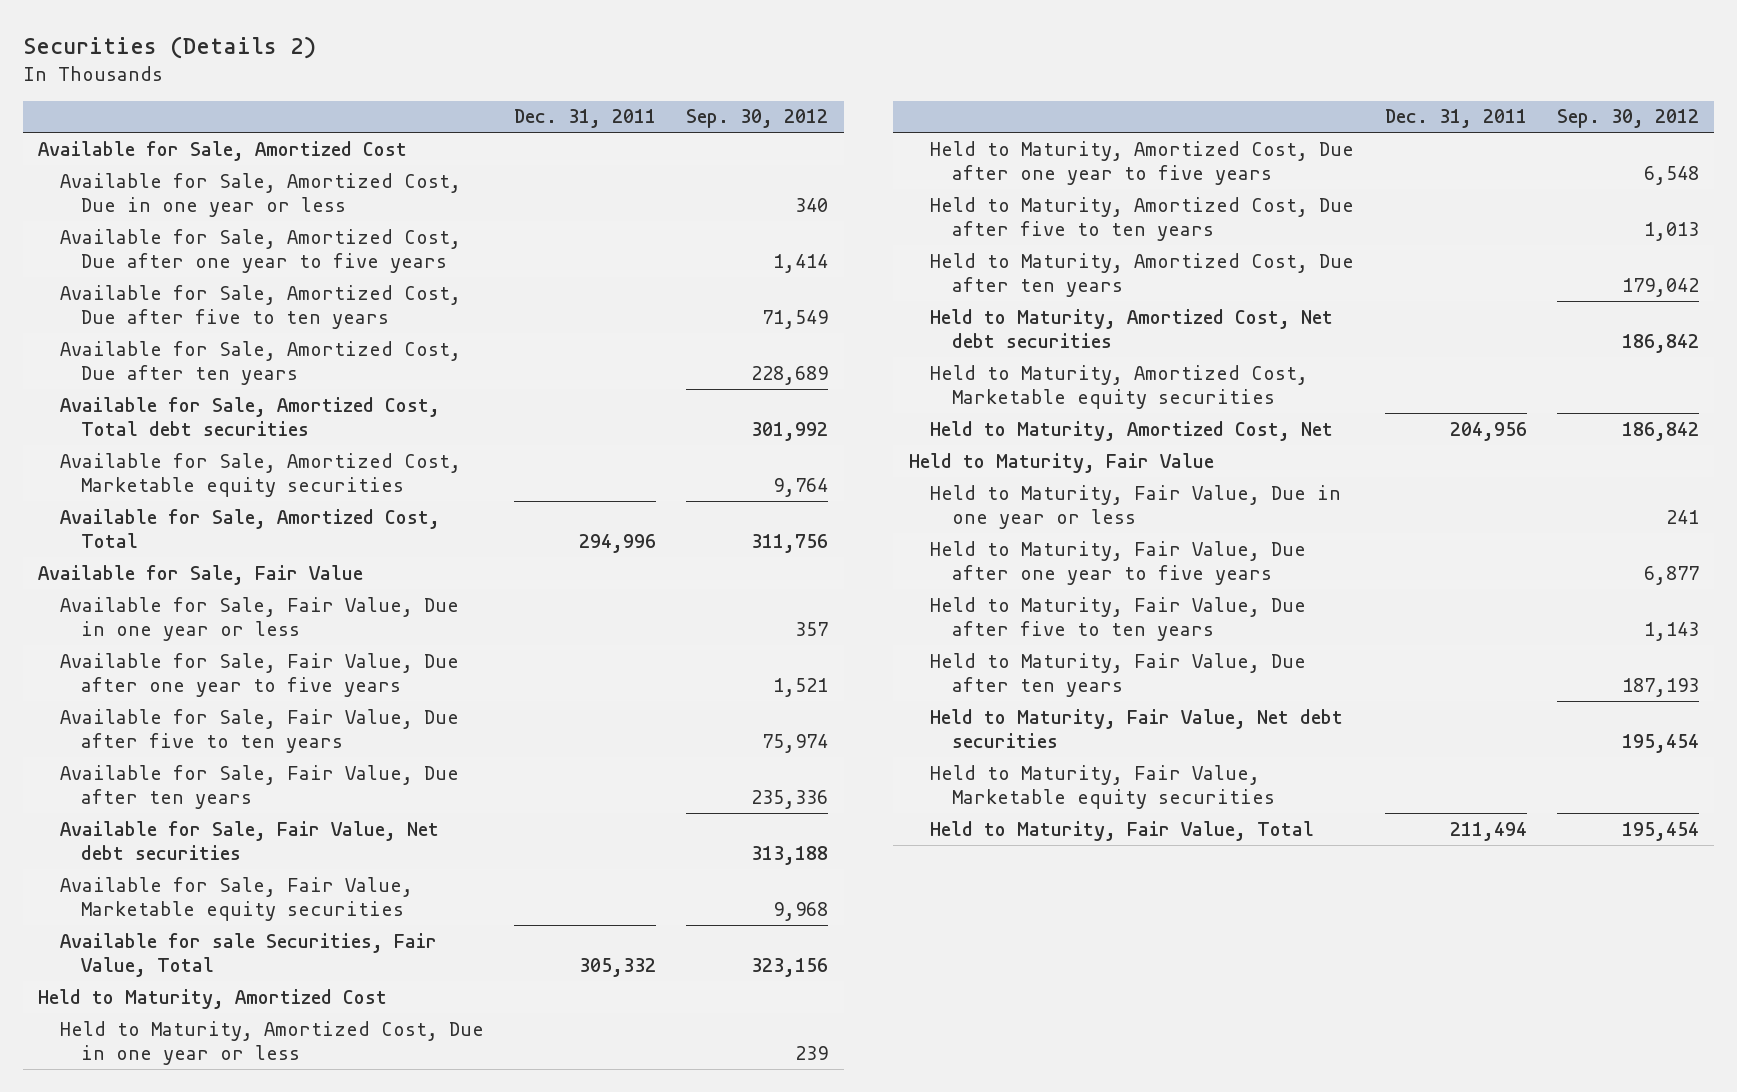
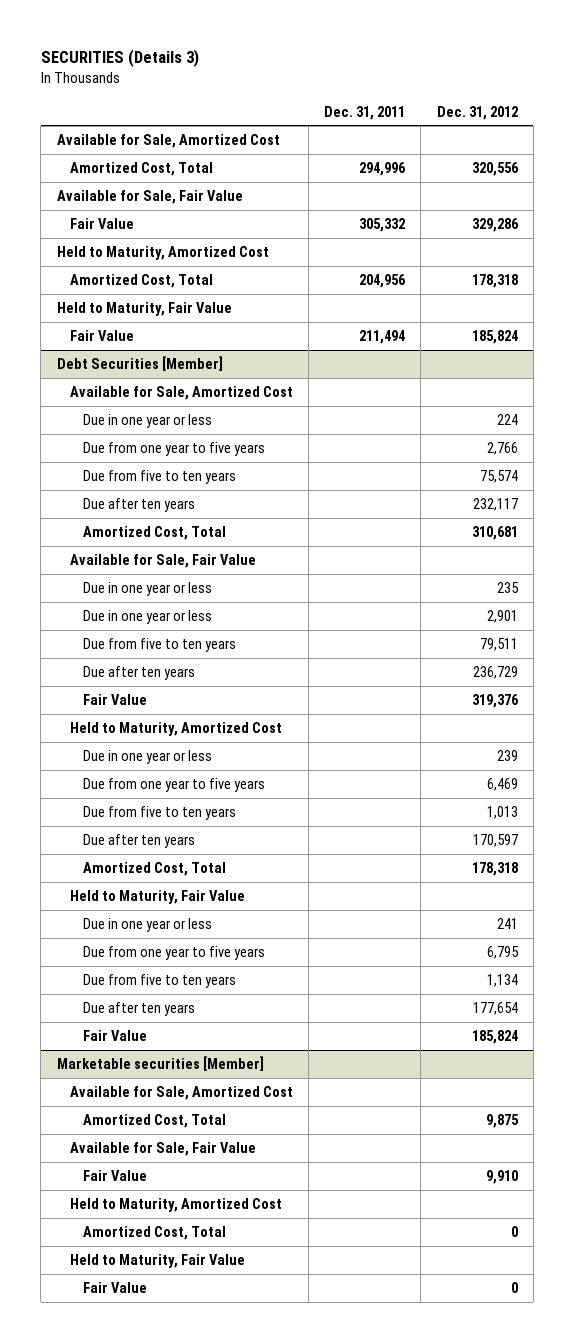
[23,35,317,59] Securities (Details 2) -> [40,49,199,68] SECURITIES (Details 3)
[686,109,829,129] Sep. 30, 2012 -> none
none -> [436,105,518,120] Dec. 31, 2012
[59,172,461,218] Available for Sale, Amortized Cost, Due in one year or less -> none
[59,228,461,274] Available for Sale, Amortized Cost, Due after one year to five years -> none
[59,284,461,330] Available for Sale, Amortized Cost, Due after five to ten years -> none
[59,340,461,386] Available for Sale, Amortized Cost, Due after ten years -> none
[59,396,440,437] Available for Sale, Amortized Cost, Total debt securities -> none
[59,452,461,498] Available for Sale, Amortized Cost, Marketable equity securities -> none
[59,508,440,549] Available for Sale, Amortized Cost, Total -> [69,161,213,176] Amortized Cost, Total
[59,596,459,642] Available for Sale, Fair Value, Due in one year or less -> none
[59,652,459,698] Available for Sale, Fair Value, Due after one year to five years -> none
[59,708,459,754] Available for Sale, Fair Value, Due after five to ten years -> none
[59,764,459,810] Available for Sale, Fair Value, Due after ten years -> none
[59,820,439,861] Available for Sale, Fair Value, Net debt securities -> none
[59,876,413,922] Available for Sale, Fair Value, Marketable equity securities -> none
[59,932,437,978] Available for sale Securities, Fair Value, Total -> [69,217,134,229] Fair Value
[59,1020,484,1066] Held to Maturity, Amortized Cost, Due in one year or less -> none
[930,140,1355,186] Held to Maturity, Amortized Cost, Due after one year to five years -> none
[930,196,1355,242] Held to Maturity, Amortized Cost, Due after five to ten years -> none
[930,252,1355,298] Held to Maturity, Amortized Cost, Due after ten years -> none
[930,308,1334,349] Held to Maturity, Amortized Cost, Net debt securities -> none
[930,364,1309,410] Held to Maturity, Amortized Cost, Marketable equity securities -> none
[930,420,1334,441] Held to Maturity, Amortized Cost, Net -> [69,273,213,288] Amortized Cost, Total
[930,484,1342,530] Held to Maturity, Fair Value, Due in one year or less -> none
[930,540,1307,586] Held to Maturity, Fair Value, Due after one year to five years -> none
[930,596,1307,642] Held to Maturity, Fair Value, Due after five to ten years -> none
[930,652,1307,698] Held to Maturity, Fair Value, Due after ten years -> none
[930,708,1344,749] Held to Maturity, Fair Value, Net debt securities -> none
[930,764,1275,810] Held to Maturity, Fair Value, Marketable equity securities -> none
[930,820,1315,841] Held to Maturity, Fair Value, Total -> [69,329,134,341] Fair Value
none -> [56,355,223,371] Debt Securities [Member]
none -> [69,385,293,400] Available for Sale, Amortized Cost
none -> [82,413,212,428] Due in one year or less
none -> [82,441,265,456] Due from one year to five years
none -> [82,469,236,484] Due from five to ten years
none -> [82,497,195,512] Due after ten years
none -> [82,525,226,540] Amortized Cost, Total
none -> [69,553,256,568] Available for Sale, Fair Value
none -> [82,581,212,596] Due in one year or less
none -> [82,609,212,624] Due in one year or less
none -> [82,637,236,652] Due from five to ten years
none -> [82,665,195,680] Due after ten years
none -> [82,693,147,705] Fair Value
none -> [69,721,282,736] Held to Maturity, Amortized Cost
none -> [82,749,212,764] Due in one year or less
none -> [82,777,265,792] Due from one year to five years
none -> [82,805,236,820] Due from five to ten years
none -> [82,833,195,848] Due after ten years
none -> [82,861,226,876] Amortized Cost, Total
none -> [69,889,245,904] Held to Maturity, Fair Value
none -> [82,917,212,932] Due in one year or less
none -> [82,945,265,960] Due from one year to five years
none -> [82,973,236,988] Due from five to ten years
none -> [82,1001,195,1016] Due after ten years
none -> [82,1029,147,1041] Fair Value
none -> [56,1055,264,1071] Marketable securities [Member]
none -> [69,1085,293,1100] Available for Sale, Amortized Cost
none -> [82,1113,226,1128] Amortized Cost, Total
none -> [69,1141,256,1156] Available for Sale, Fair Value
none -> [82,1169,147,1181] Fair Value
none -> [69,1197,282,1212] Held to Maturity, Amortized Cost
none -> [82,1225,226,1240] Amortized Cost, Total
none -> [69,1253,245,1268] Held to Maturity, Fair Value
none -> [82,1281,147,1293] Fair Value

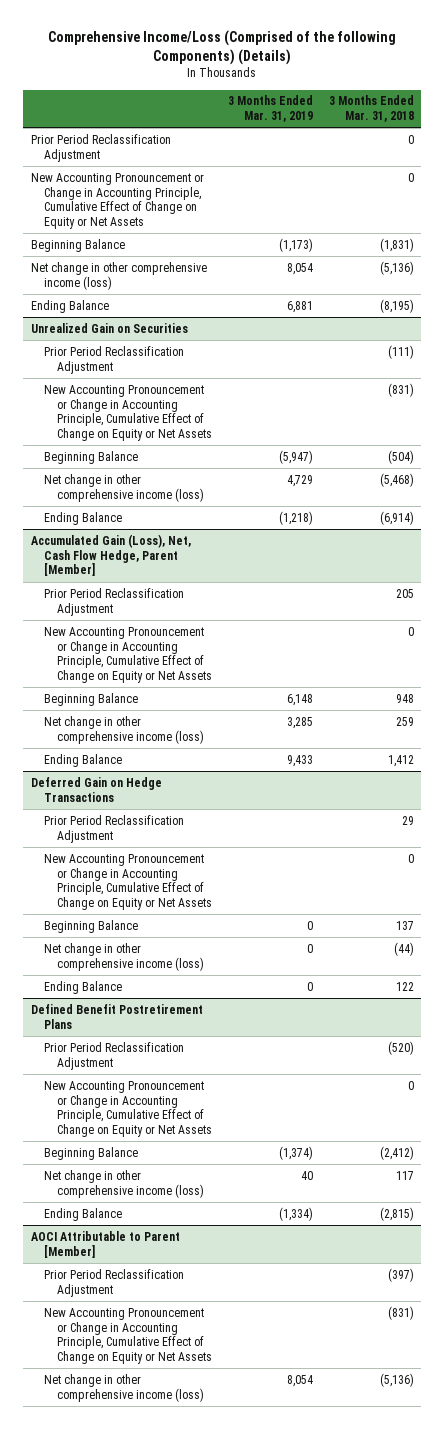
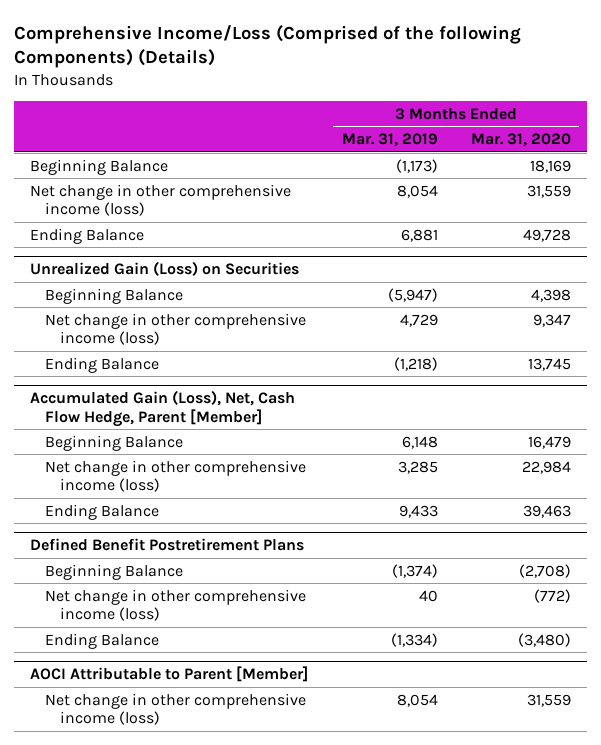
[328,95,414,123] 3 Months Ended Mar. 31, 2018 -> none
none -> [470,133,571,148] Mar. 31, 2020
[31,133,172,162] Prior Period Reclassification Adjustment -> none
[31,172,205,230] New Accounting Pronouncement or Change in Accounting Principle, Cumulative Effect of Change on Equity or Net Assets -> none
[44,345,185,374] Prior Period Reclassification Adjustment -> none
[44,384,212,442] New Accounting Pronouncement or Change in Accounting Principle, Cumulative Effect of Change on Equity or Net Assets -> none
[31,322,189,333] Unrealized Gain on Securities -> [30,261,300,277] Unrealized Gain (Loss) on Securities
[44,587,185,616] Prior Period Reclassification Adjustment -> none
[44,626,212,684] New Accounting Pronouncement or Change in Accounting Principle, Cumulative Effect of Change on Equity or Net Assets -> none
[31,776,163,802] Deferred Gain on Hedge Transactions -> none
[44,814,185,843] Prior Period Reclassification Adjustment -> none
[44,853,212,911] New Accounting Pronouncement or Change in Accounting Principle, Cumulative Effect of Change on Equity or Net Assets -> none
[44,919,139,933] Beginning Balance -> none
[44,942,204,971] Net change in other comprehensive income (loss) -> none
[44,980,123,994] Ending Balance -> none
[44,1041,185,1070] Prior Period Reclassification Adjustment -> none
[44,1080,212,1138] New Accounting Pronouncement or Change in Accounting Principle, Cumulative Effect of Change on Equity or Net Assets -> none
[44,1268,185,1297] Prior Period Reclassification Adjustment -> none
[44,1307,212,1365] New Accounting Pronouncement or Change in Accounting Principle, Cumulative Effect of Change on Equity or Net Assets -> none

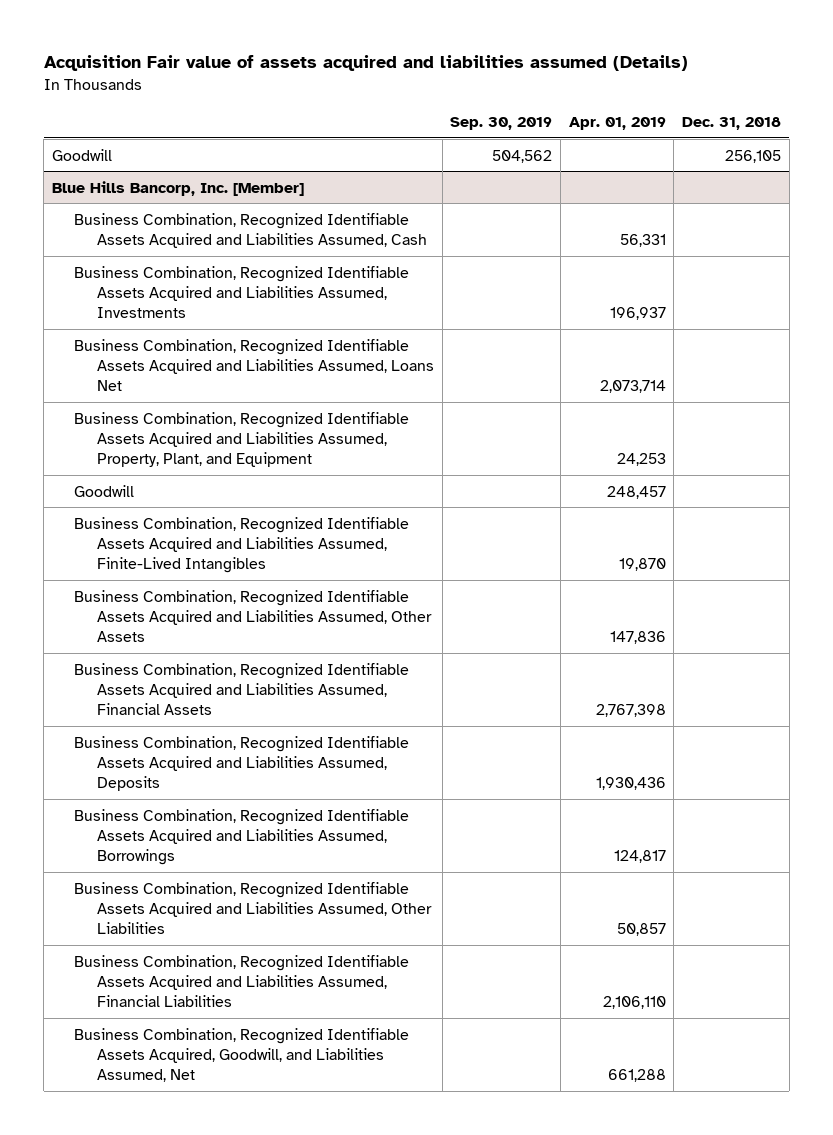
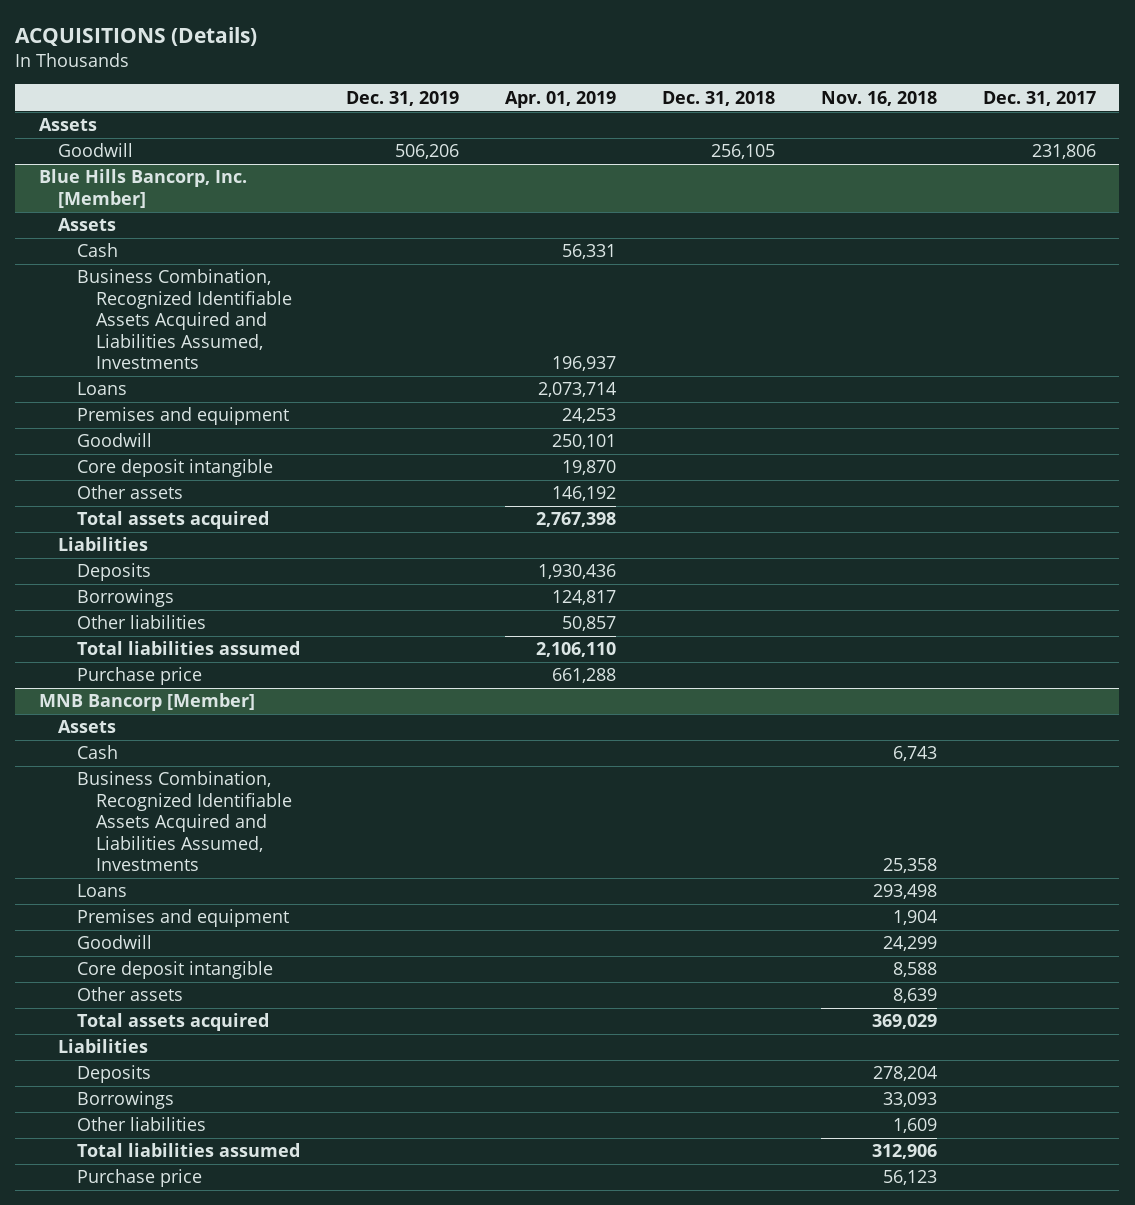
[43,55,688,72] Acquisition Fair value of assets acquired and liabilities assumed (Details) -> [15,26,258,46] ACQUISITIONS (Details)
[450,116,553,130] Sep. 30, 2019 -> none
none -> [346,90,460,106] Dec. 31, 2019
none -> [821,90,938,106] Nov. 16, 2018
none -> [983,90,1097,106] Dec. 31, 2017
none -> [38,118,97,132] Assets
none -> [57,218,116,232] Assets
[74,212,428,248] Business Combination, Recognized Identifiable Assets Acquired and Liabilities Assumed, Cash -> [77,243,119,258] Cash
[74,338,435,392] Business Combination, Recognized Identifiable Assets Acquired and Liabilities Assumed, Loans Net -> [77,382,128,396] Loans
[74,411,410,468] Business Combination, Recognized Identifiable Assets Acquired and Liabilities Assumed, Property, Plant, and Equipment -> [77,407,290,426] Premises and equipment
[606,485,666,499] 248,457 -> [552,434,617,450] 250,101
[74,516,410,574] Business Combination, Recognized Identifiable Assets Acquired and Liabilities Assumed, Finite-Lived Intangibles -> [77,459,274,478] Core deposit intangible
[74,589,433,643] Business Combination, Recognized Identifiable Assets Acquired and Liabilities Assumed, Other Assets -> [77,485,184,500] Other assets
[609,631,666,645] 147,836 -> [552,486,617,502] 146,192
[74,662,410,716] Business Combination, Recognized Identifiable Assets Acquired and Liabilities Assumed, Financial Assets -> [77,511,270,530] Total assets acquired
none -> [57,537,148,552] Liabilities
[74,735,410,792] Business Combination, Recognized Identifiable Assets Acquired and Liabilities Assumed, Deposits -> [77,563,152,582] Deposits
[74,808,410,866] Business Combination, Recognized Identifiable Assets Acquired and Liabilities Assumed, Borrowings -> [77,589,175,608] Borrowings
[74,881,433,935] Business Combination, Recognized Identifiable Assets Acquired and Liabilities Assumed, Other Liabilities -> [77,615,207,630] Other liabilities
[74,954,410,1008] Business Combination, Recognized Identifiable Assets Acquired and Liabilities Assumed, Financial Liabilities -> [77,641,301,656] Total liabilities assumed
[74,1027,410,1083] Business Combination, Recognized Identifiable Assets Acquired, Goodwill, and Liabilities Assumed, Net -> [77,667,203,686] Purchase price
none -> [38,693,255,712] MNB Bancorp [Member]
none -> [57,720,116,734] Assets
none -> [77,745,119,760] Cash
none -> [77,771,293,872] Business Combination, Recognized Identifiable Assets Acquired and Liabilities Assumed, Investments
none -> [77,884,128,898] Loans
none -> [77,909,290,928] Premises and equipment
none -> [77,935,153,950] Goodwill
none -> [77,961,274,980] Core deposit intangible
none -> [77,987,184,1002] Other assets
none -> [77,1013,270,1032] Total assets acquired
none -> [57,1039,148,1054] Liabilities
none -> [77,1065,152,1084] Deposits
none -> [77,1091,175,1110] Borrowings
none -> [77,1117,207,1132] Other liabilities
none -> [77,1143,301,1158] Total liabilities assumed
none -> [77,1169,203,1188] Purchase price

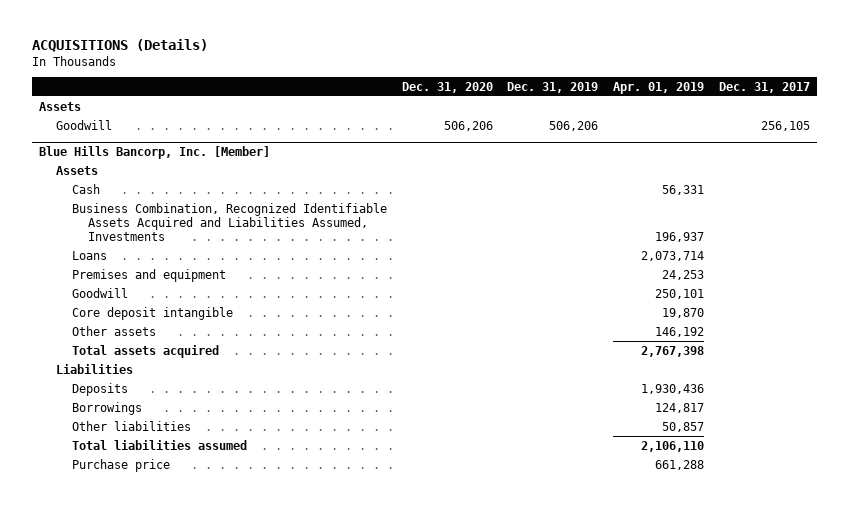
[662,90,776,106] Dec. 31, 2018 -> none
[821,90,938,106] Nov. 16, 2018 -> none
none -> [401,81,493,93] Dec. 31, 2020
[1032,144,1097,160] 231,806 -> [760,120,810,131] 256,105
[38,693,255,712] MNB Bancorp [Member] -> none
[57,720,116,734] Assets -> none
[77,745,119,760] Cash -> none
[77,771,293,872] Business Combination, Recognized Identifiable Assets Acquired and Liabilities Assumed, Investments -> none
[77,884,128,898] Loans -> none
[77,909,290,928] Premises and equipment -> none
[77,935,153,950] Goodwill -> none
[77,961,274,980] Core deposit intangible -> none
[77,987,184,1002] Other assets -> none
[77,1013,270,1032] Total assets acquired -> none
[57,1039,148,1054] Liabilities -> none
[77,1065,152,1084] Deposits -> none
[77,1091,175,1110] Borrowings -> none
[77,1117,207,1132] Other liabilities -> none
[77,1143,301,1158] Total liabilities assumed -> none
[77,1169,203,1188] Purchase price -> none

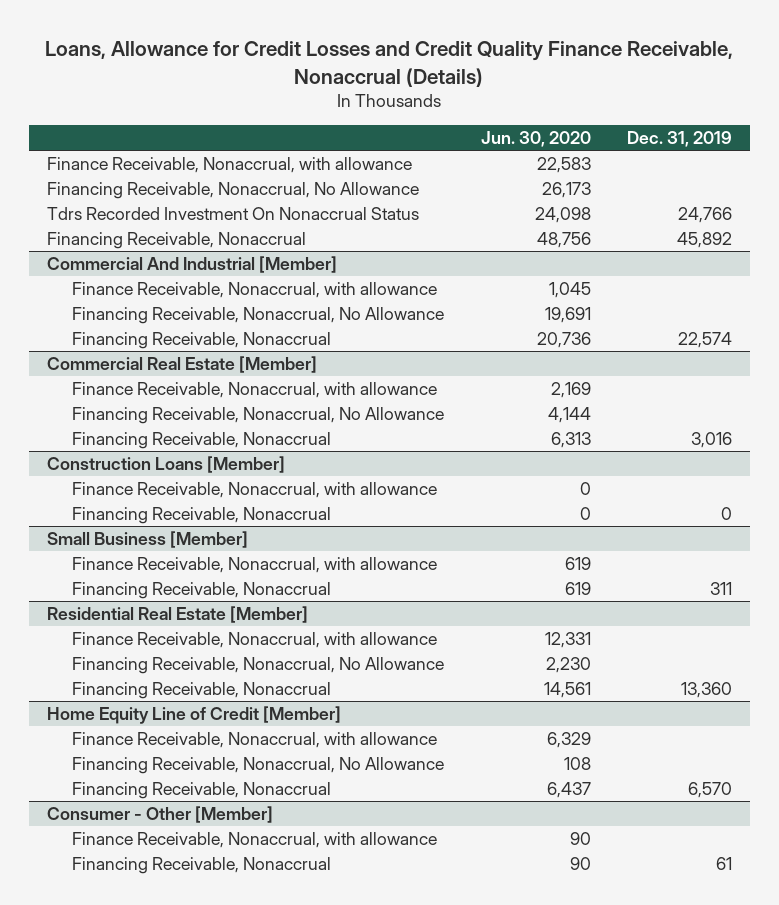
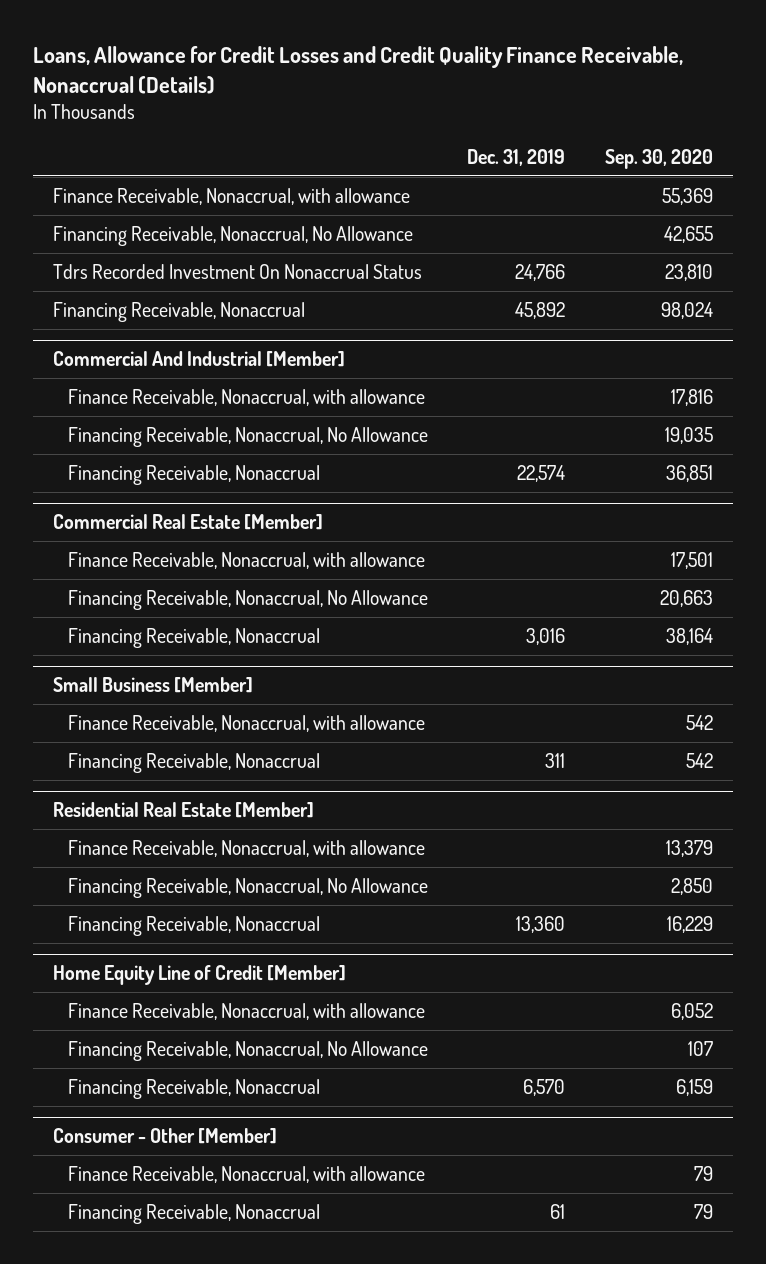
[480,131,591,148] Jun. 30, 2020 -> none
none -> [605,149,714,170] Sep. 30, 2020
[47,456,286,474] Construction Loans [Member] -> none
[72,482,438,499] Finance Receivable, Nonaccrual, with allowance -> none
[72,507,332,525] Financing Receivable, Nonaccrual -> none

